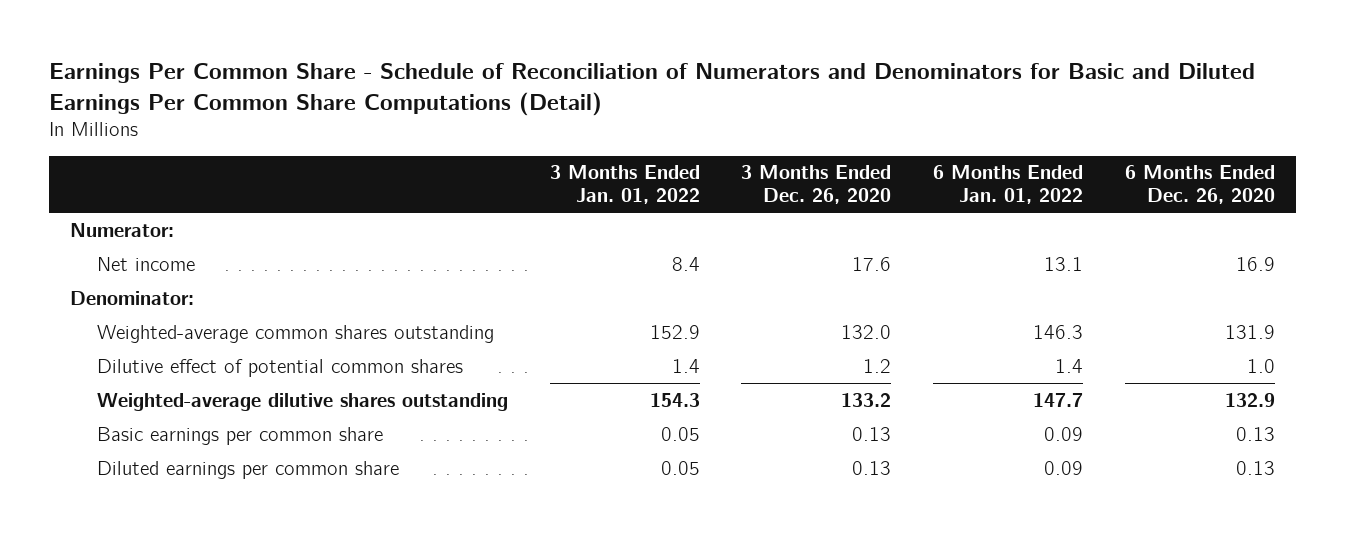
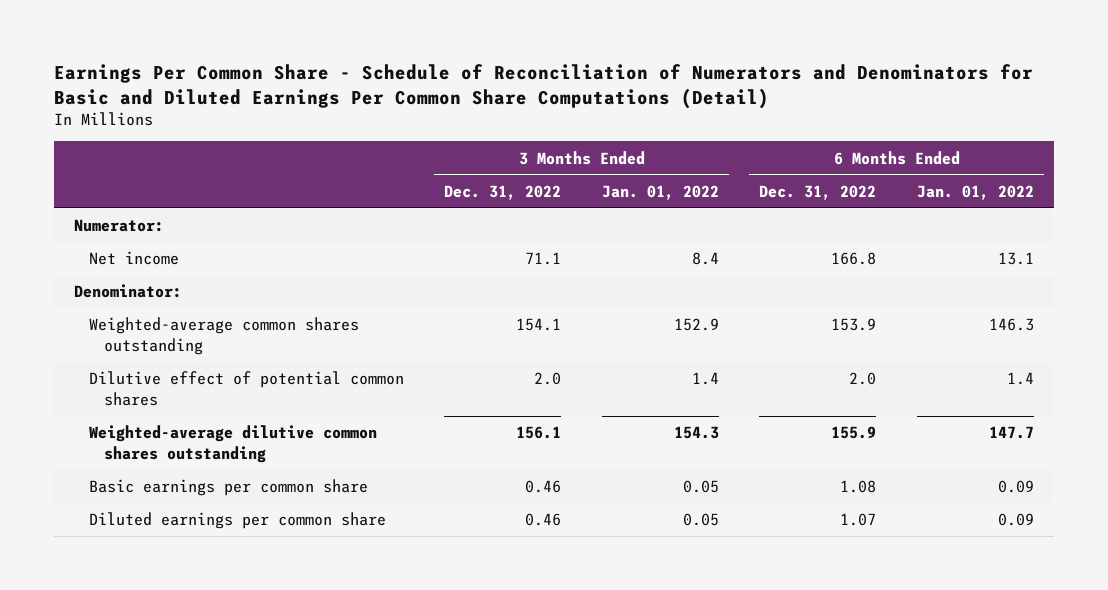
[741,165,892,205] 3 Months Ended Dec. 26, 2020 -> none
[1124,165,1275,205] 6 Months Ended Dec. 26, 2020 -> none
none -> [444,184,562,200] Dec. 31, 2022
none -> [759,184,877,200] Dec. 31, 2022
[97,392,509,411] Weighted-average dilutive shares outstanding -> [88,425,377,463] Weighted-average dilutive common shares outstanding

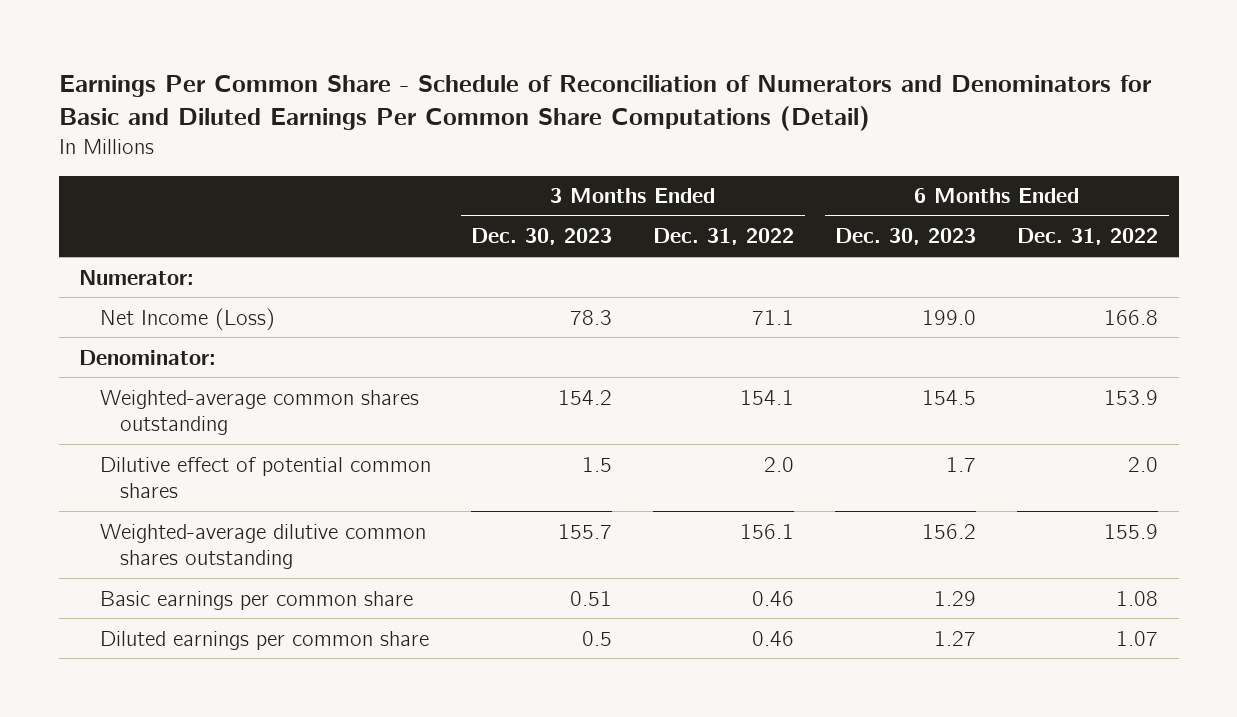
[601,184,719,200] Jan. 01, 2022 -> none
[916,184,1034,200] Jan. 01, 2022 -> none
none -> [471,228,613,246] Dec. 30, 2023
none -> [835,228,977,246] Dec. 30, 2023
[88,251,179,266] Net income -> [99,307,275,330] Net Income (Loss)

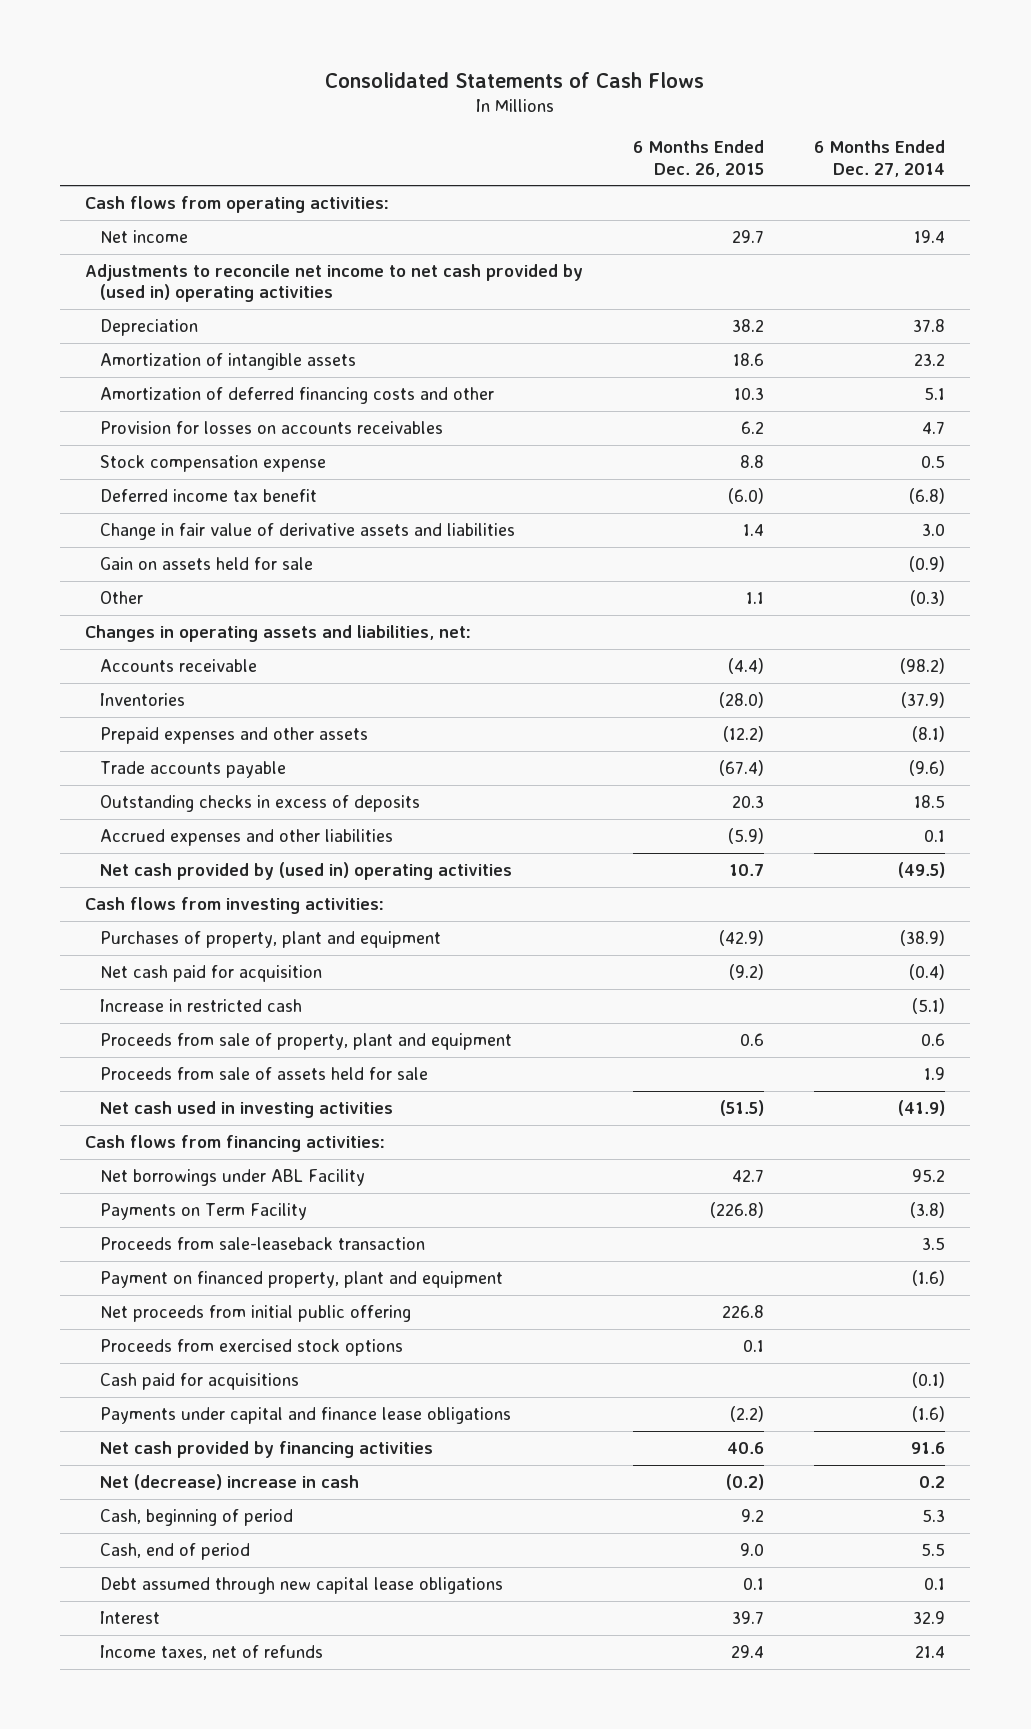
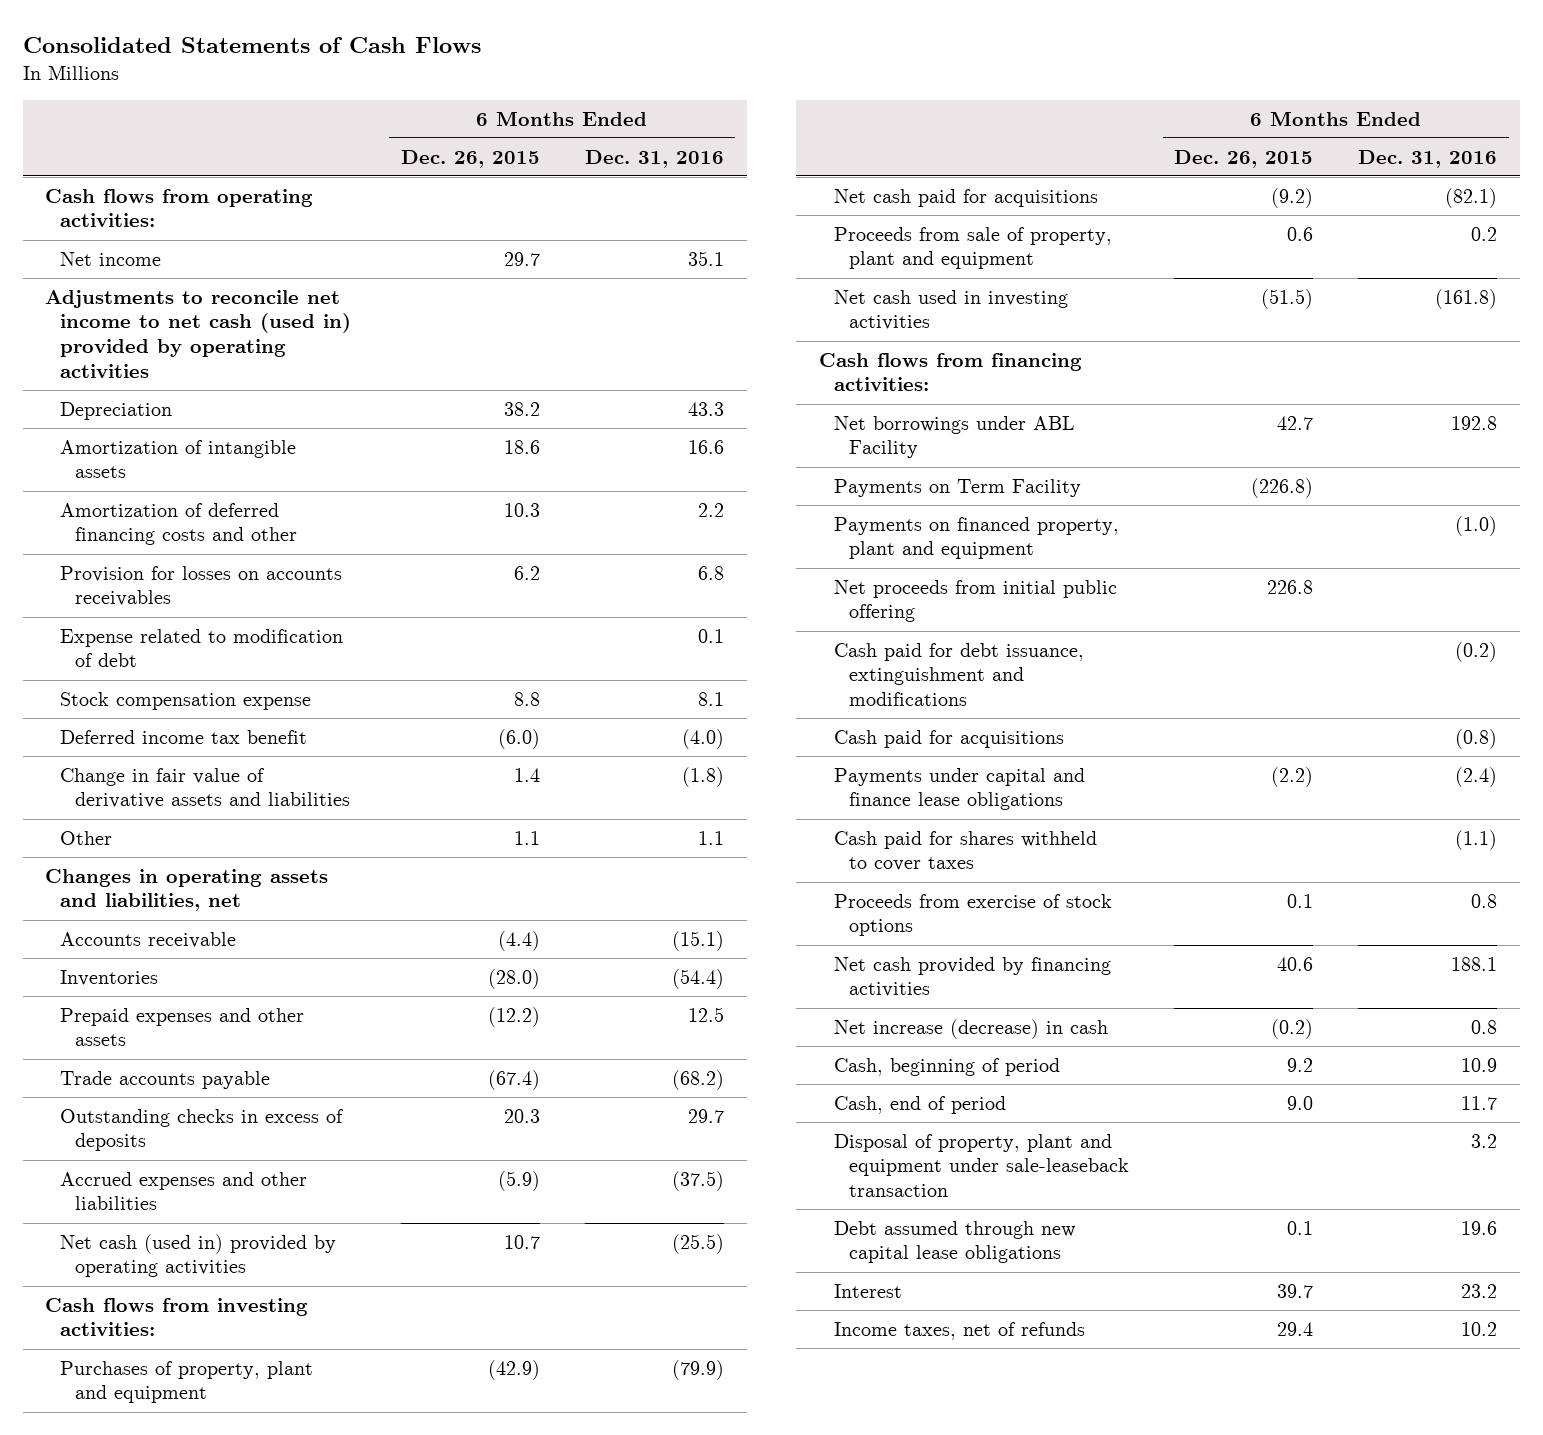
[814,140,946,177] 6 Months Ended Dec. 27, 2014 -> none
none -> [584,149,724,168] Dec. 31, 2016
[85,263,584,303] Adjustments to reconcile net income to net cash provided by (used in) operating activities -> [45,289,352,378] Adjustments to reconcile net income to net cash (used in) provided by operating activities
none -> [60,628,344,668] Expense related to modification of debt
[100,556,314,570] Gain on assets held for sale -> none
[85,624,472,642] Changes in operating assets and liabilities, net: -> [45,868,329,912] Changes in operating assets and liabilities, net
[100,861,513,880] Net cash provided by (used in) operating activities -> [60,1233,337,1278] Net cash (used in) provided by operating activities
[100,998,303,1012] Increase in restricted cash -> none
[100,964,323,982] Net cash paid for acquisition -> [833,188,1098,207] Net cash paid for acquisitions
[100,1066,429,1080] Proceeds from sale of assets held for sale -> none
[100,1236,426,1250] Proceeds from sale-leaseback transaction -> none
[100,1270,504,1288] Payment on financed property, plant and equipment -> [833,516,1119,560] Payments on financed property, plant and equipment
[100,1338,404,1356] Proceeds from exercised stock options -> none
none -> [833,642,1084,707] Cash paid for debt issuance, extinguishment and modifications
none -> [833,830,1097,872] Cash paid for shares withheld to cover taxes
none -> [833,893,1112,937] Proceeds from exercise of stock options
[100,1473,360,1490] Net (decrease) increase in cash -> [833,1018,1108,1039] Net increase (decrease) in cash
none -> [833,1133,1129,1198] Disposal of property, plant and equipment under sale-leaseback transaction

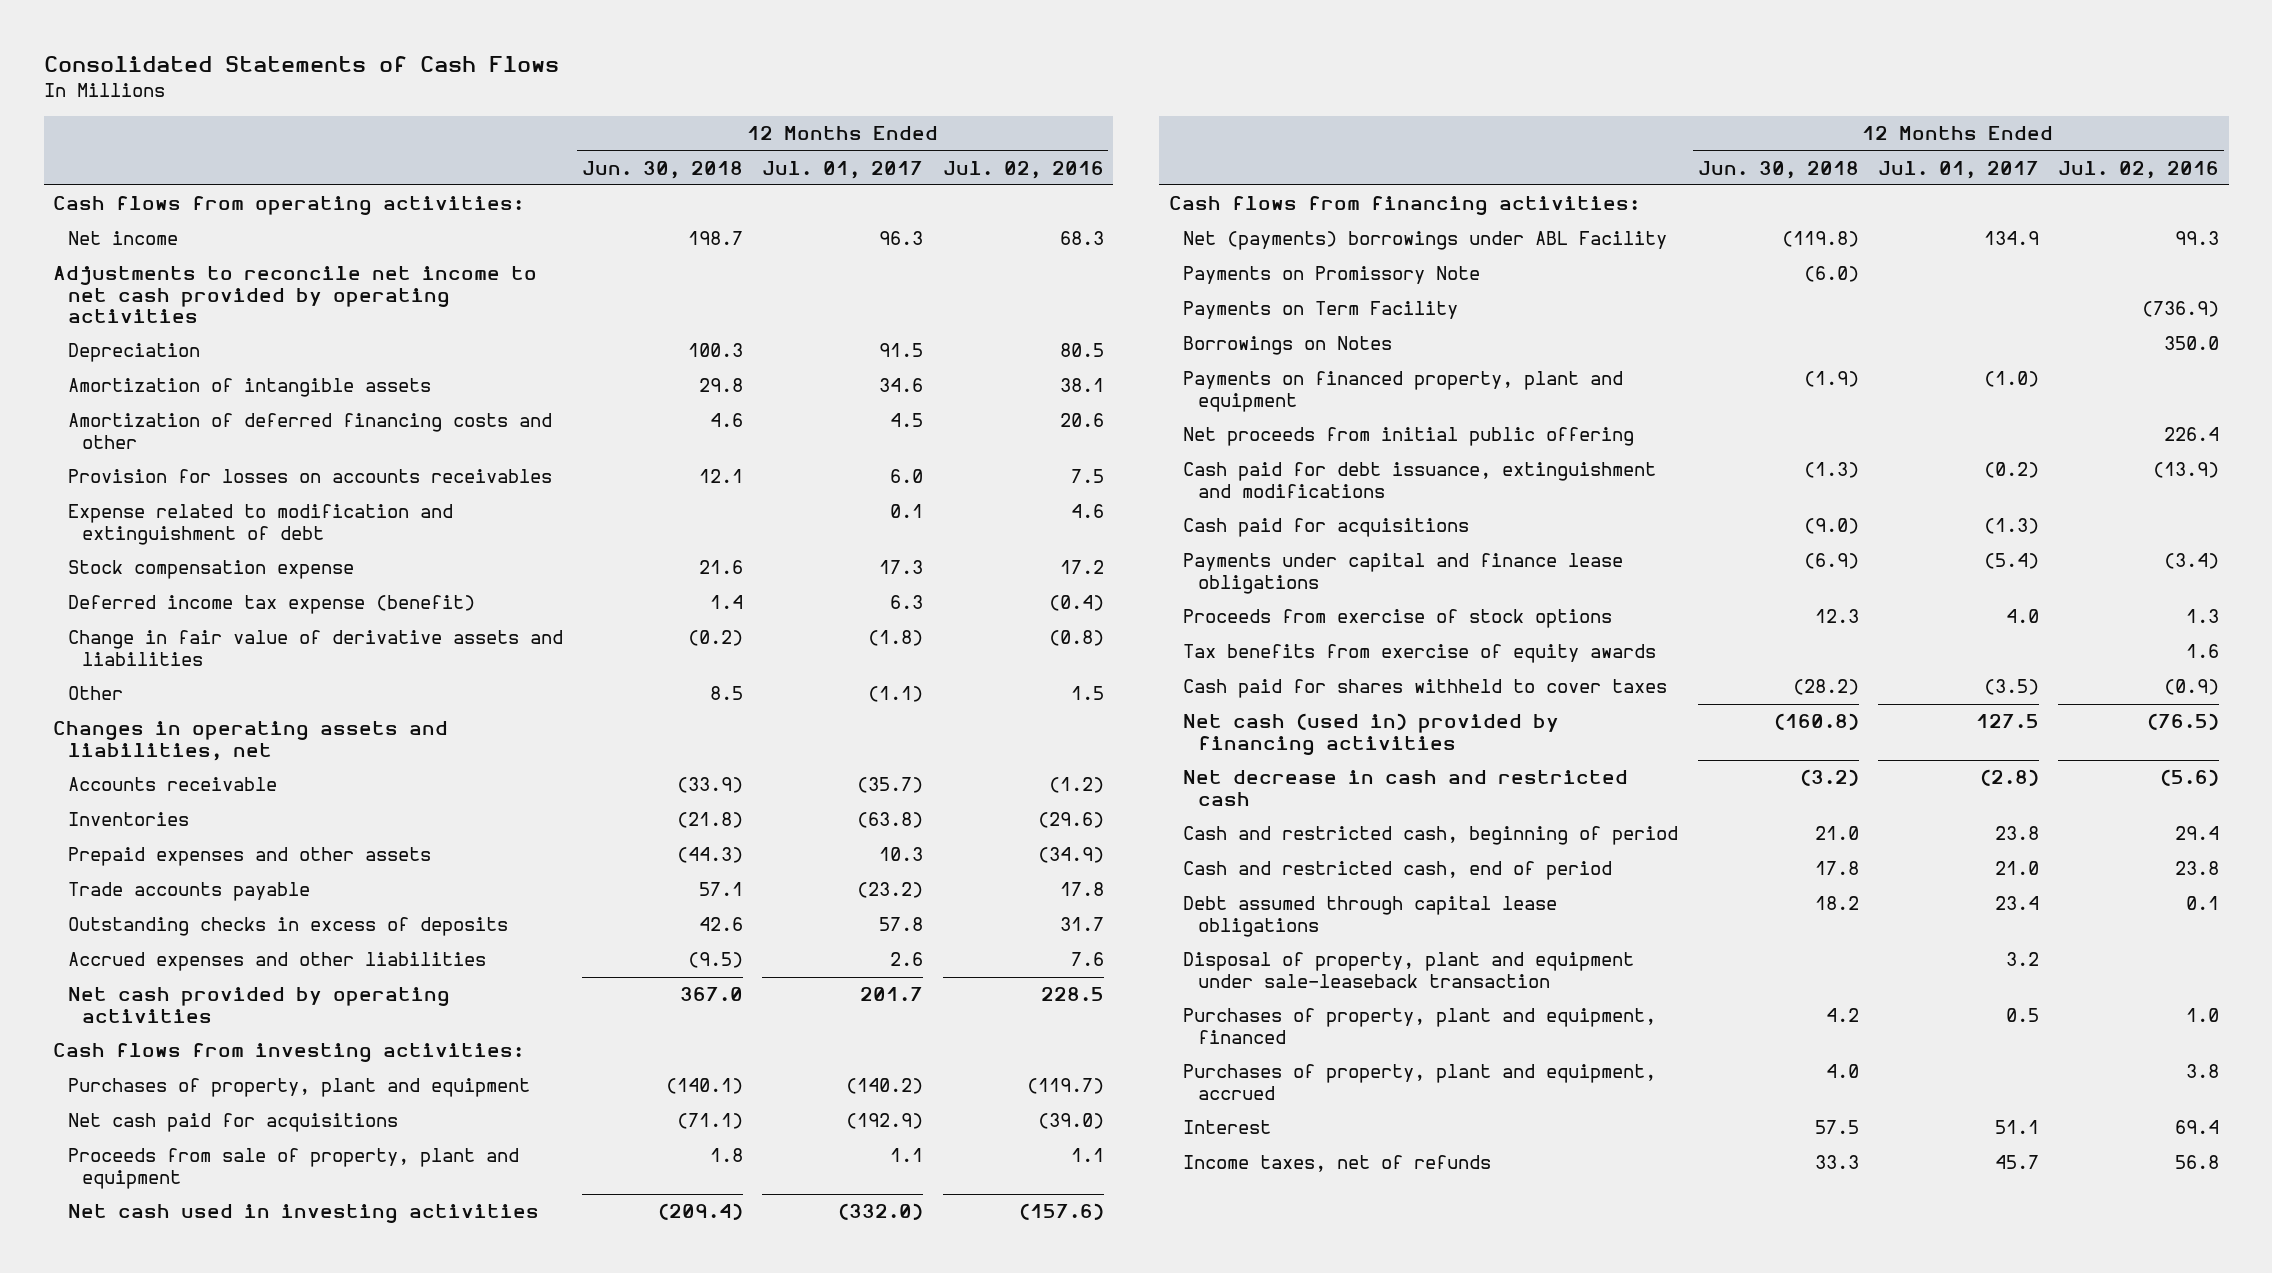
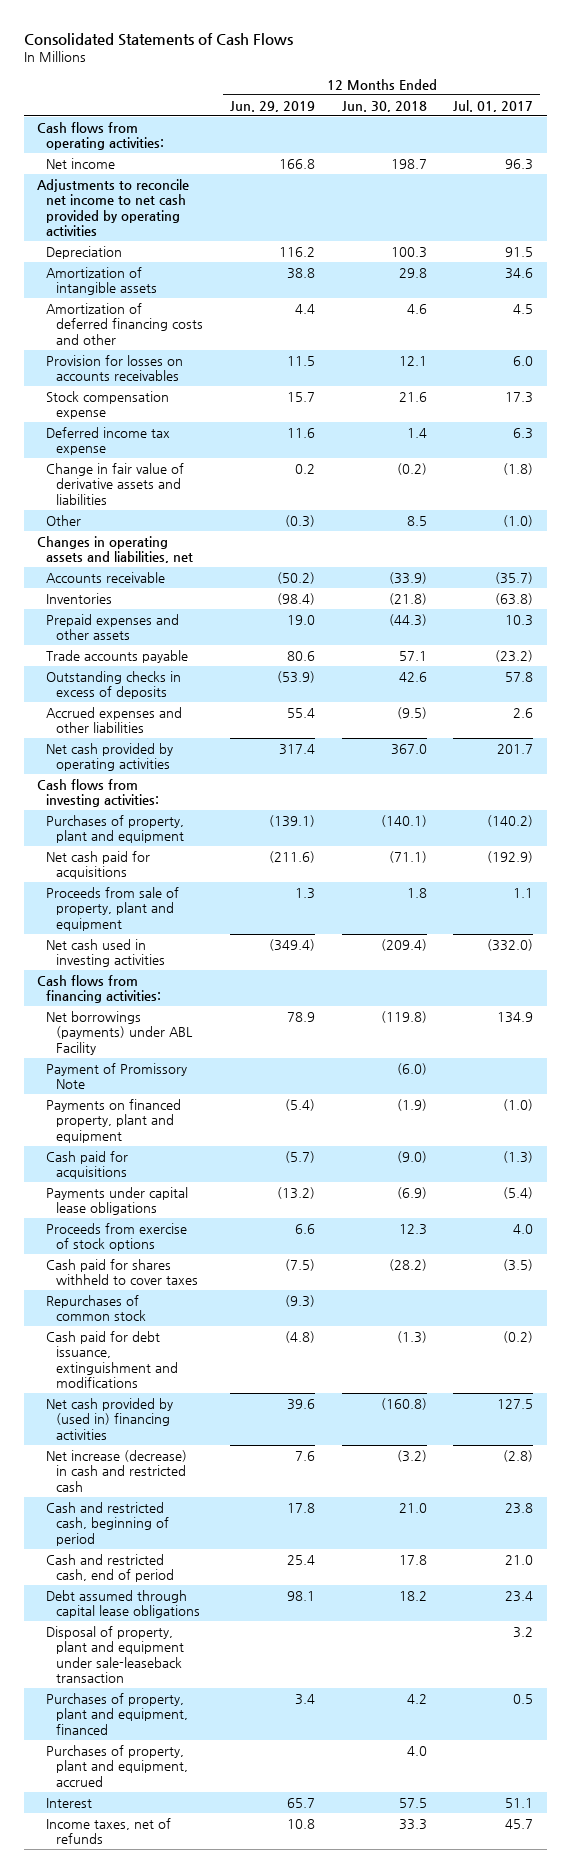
[942,160,1104,179] Jul. 02, 2016 -> none
none -> [229,100,315,112] Jun. 29, 2019
[67,504,453,545] Expense related to modification and extinguishment of debt -> none
[67,595,475,615] Deferred income tax expense (benefit) -> [46,427,171,456] Deferred income tax expense
[868,686,924,703] (1.1) -> [503,515,534,528] (1.0)
[1183,301,1459,320] Payments on Term Facility -> none
[1183,336,1393,356] Borrowings on Notes -> none
[1183,231,1668,251] Net (payments) borrowings under ABL Facility -> [46,1011,193,1055] Net borrowings (payments) under ABL Facility
[1183,266,1481,285] Payments on Promissory Note -> [46,1063,188,1090] Payment of Promissory Note
[1183,427,1635,447] Net proceeds from initial public offering -> none
[1183,553,1624,594] Payments under capital and finance lease obligations -> [46,1187,189,1216] Payments under capital lease obligations
[1183,644,1657,664] Tax benefits from exercise of equity awards -> none
none -> [46,1295,146,1322] Repurchases of common stock
[1183,462,1657,498] Cash paid for debt issuance, extinguishment and modifications -> [46,1331,178,1389] Cash paid for debt issuance, extinguishment and modifications
[1183,713,1560,755] Net cash (used in) provided by financing activities -> [46,1398,174,1440] Net cash provided by (used in) financing activities
[1183,770,1629,806] Net decrease in cash and restricted cash -> [46,1450,188,1492] Net increase (decrease) in cash and restricted cash

